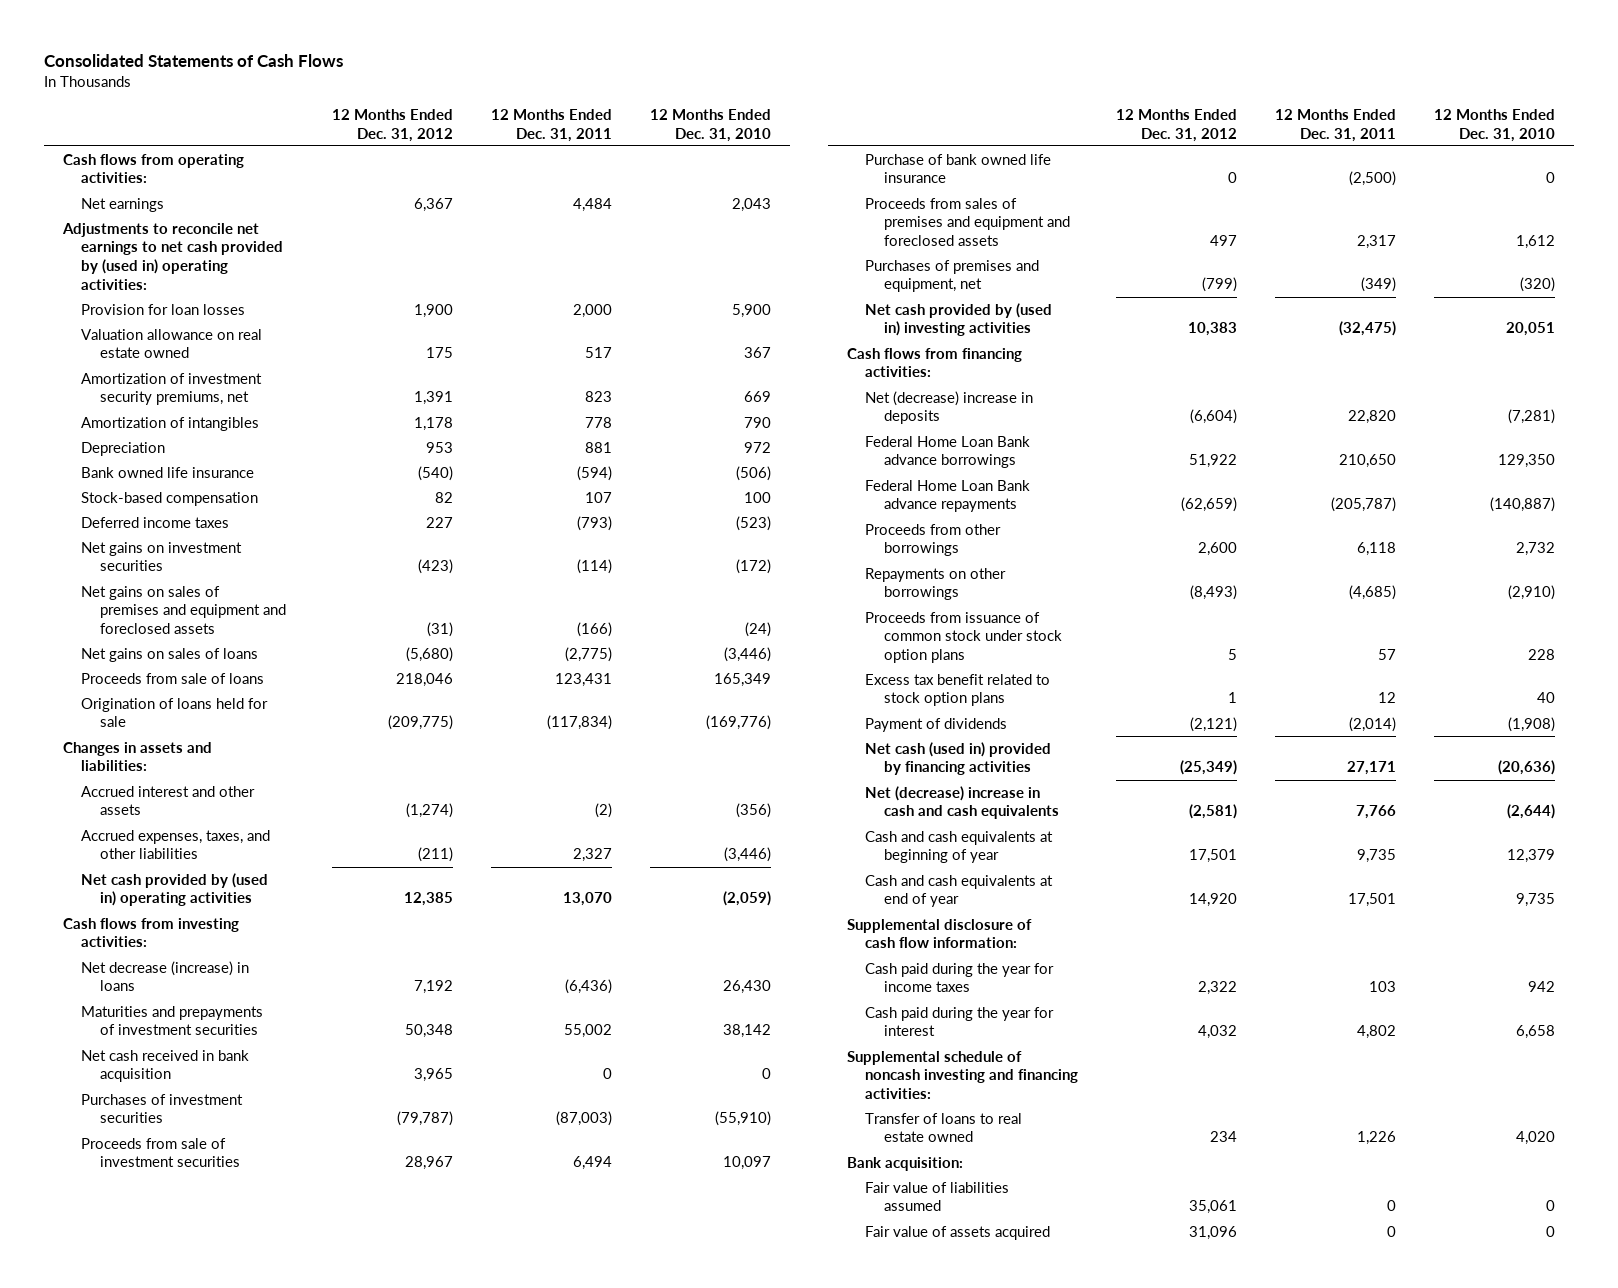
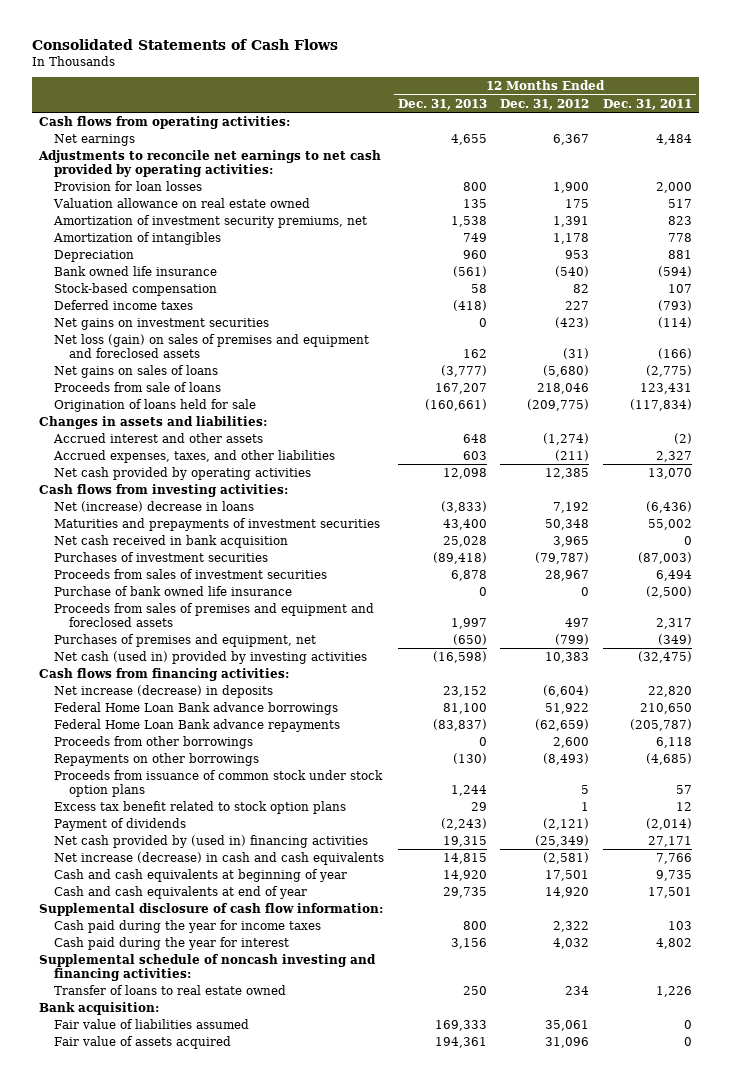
[650,109,772,142] 12 Months Ended Dec. 31, 2010 -> none
none -> [397,98,487,110] Dec. 31, 2013
[61,222,284,290] Adjustments to reconcile net earnings to net cash provided by (used in) operating activities: -> [37,149,381,178] Adjustments to reconcile net earnings to net cash provided by operating activities:
[81,585,286,635] Net gains on sales of premises and equipment and foreclosed assets -> [53,333,369,359] Net loss (gain) on sales of premises and equipment and foreclosed assets
[81,872,269,907] Net cash provided by (used in) operating activities -> [53,466,311,480] Net cash provided by operating activities
[81,960,250,992] Net decrease (increase) in loans -> [53,500,254,512] Net (increase) decrease in loans
[81,1137,240,1168] Proceeds from sale of investment securities -> [53,568,327,579] Proceeds from sales of investment securities
[865,302,1053,337] Net cash provided by (used in) investing activities -> [53,650,367,664] Net cash (used in) provided by investing activities
[865,390,1034,425] Net (decrease) increase in deposits -> [53,684,273,698] Net increase (decrease) in deposits
[865,741,1052,776] Net cash (used in) provided by financing activities -> [53,834,368,848] Net cash provided by (used in) financing activities
[865,785,1059,820] Net (decrease) increase in cash and cash equivalents -> [53,851,384,865] Net increase (decrease) in cash and cash equivalents

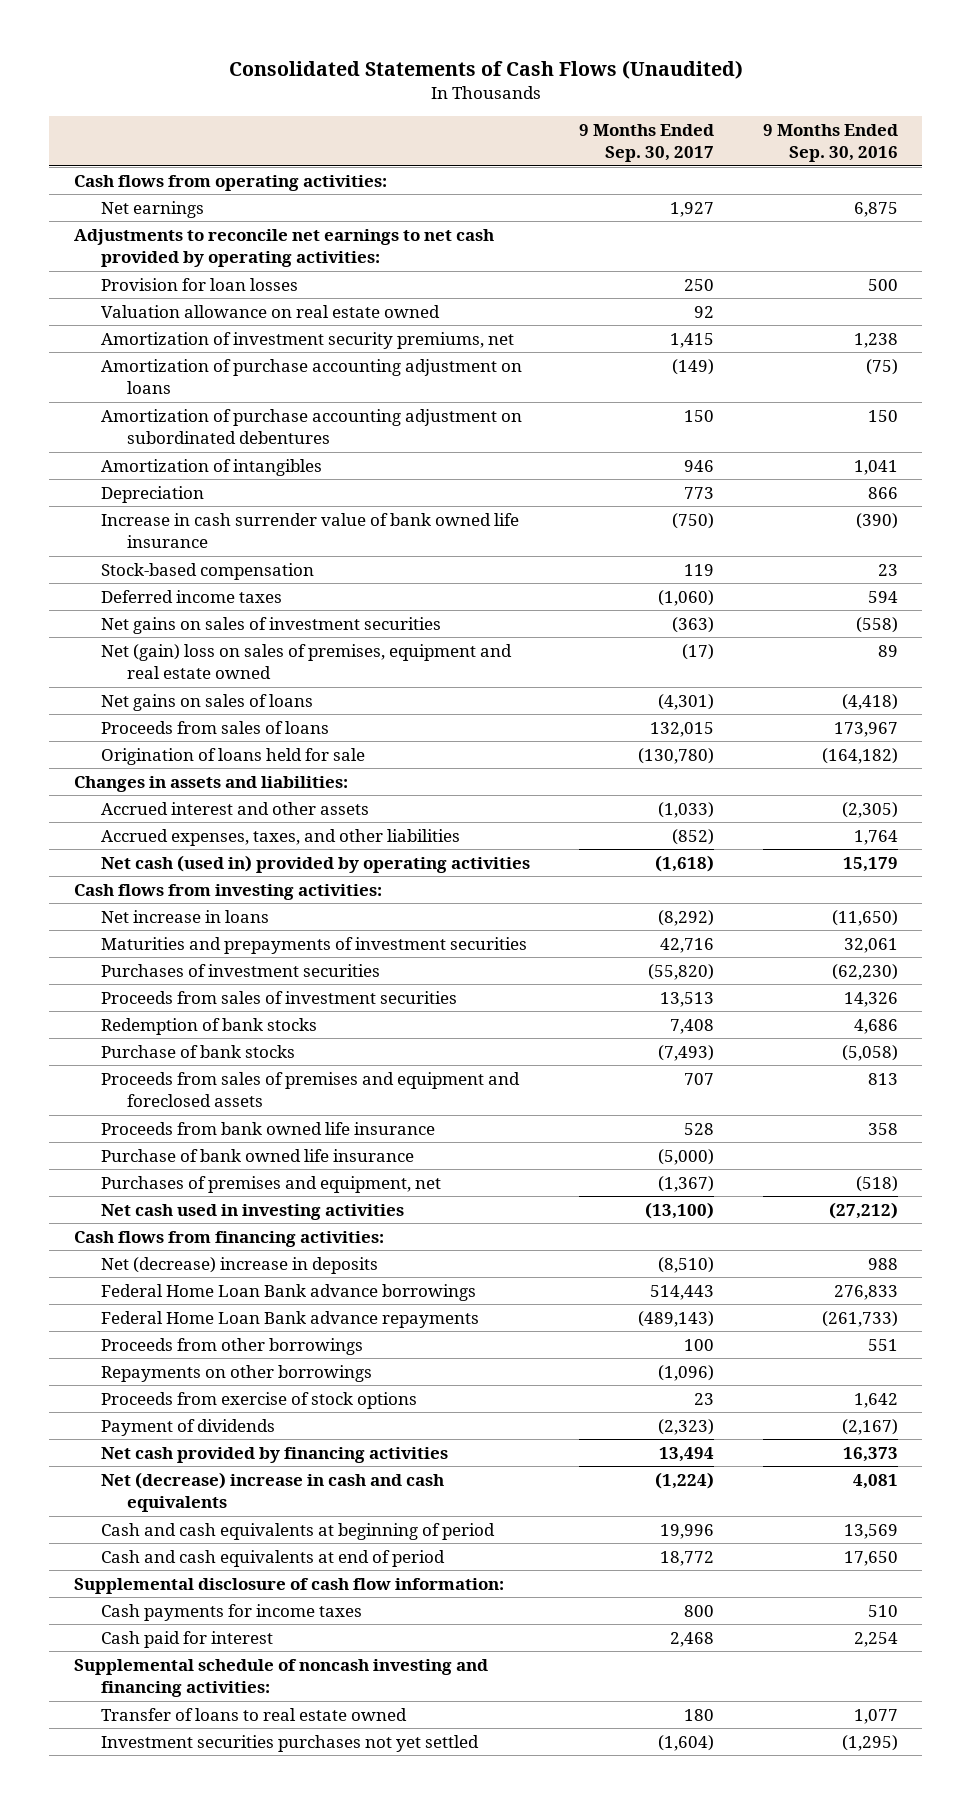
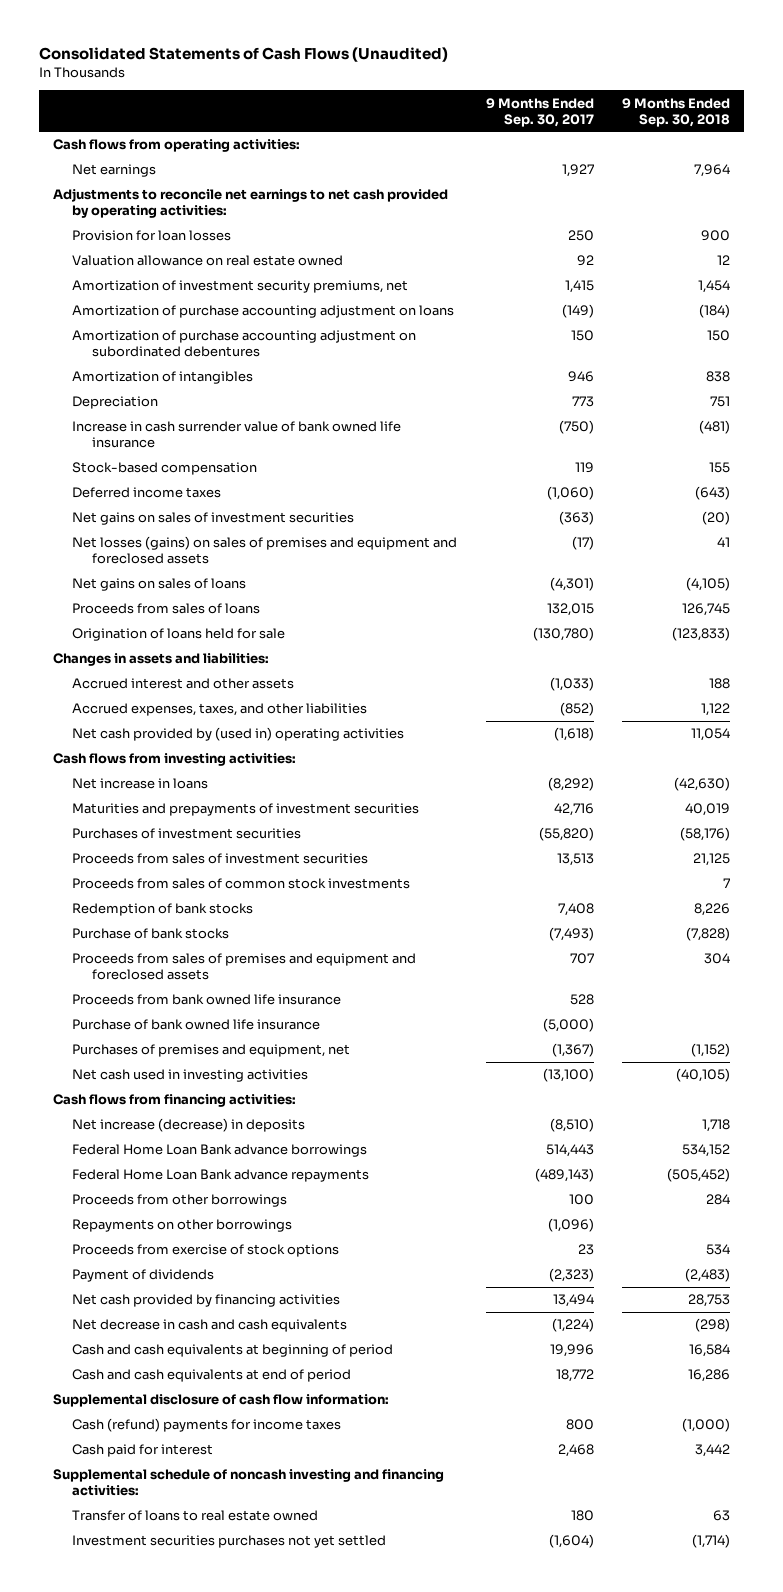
[762,123,898,162] 9 Months Ended Sep. 30, 2016 -> none
none -> [622,97,731,127] 9 Months Ended Sep. 30, 2018
[100,643,512,679] Net (gain) loss on sales of premises, equipment and real estate owned -> [72,536,458,565] Net losses (gains) on sales of premises and equipment and foreclosed assets
[100,854,530,873] Net cash (used in) provided by operating activities -> [72,727,405,742] Net cash provided by (used in) operating activities
none -> [72,878,411,890] Proceeds from sales of common stock investments
[100,1256,378,1274] Net (decrease) increase in deposits -> [72,1118,306,1133] Net increase (decrease) in deposits
[100,1471,444,1512] Net (decrease) increase in cash and cash equivalents -> [72,1319,348,1333] Net decrease in cash and cash equivalents
[100,1603,362,1621] Cash payments for income taxes -> [72,1418,342,1433] Cash (refund) payments for income taxes

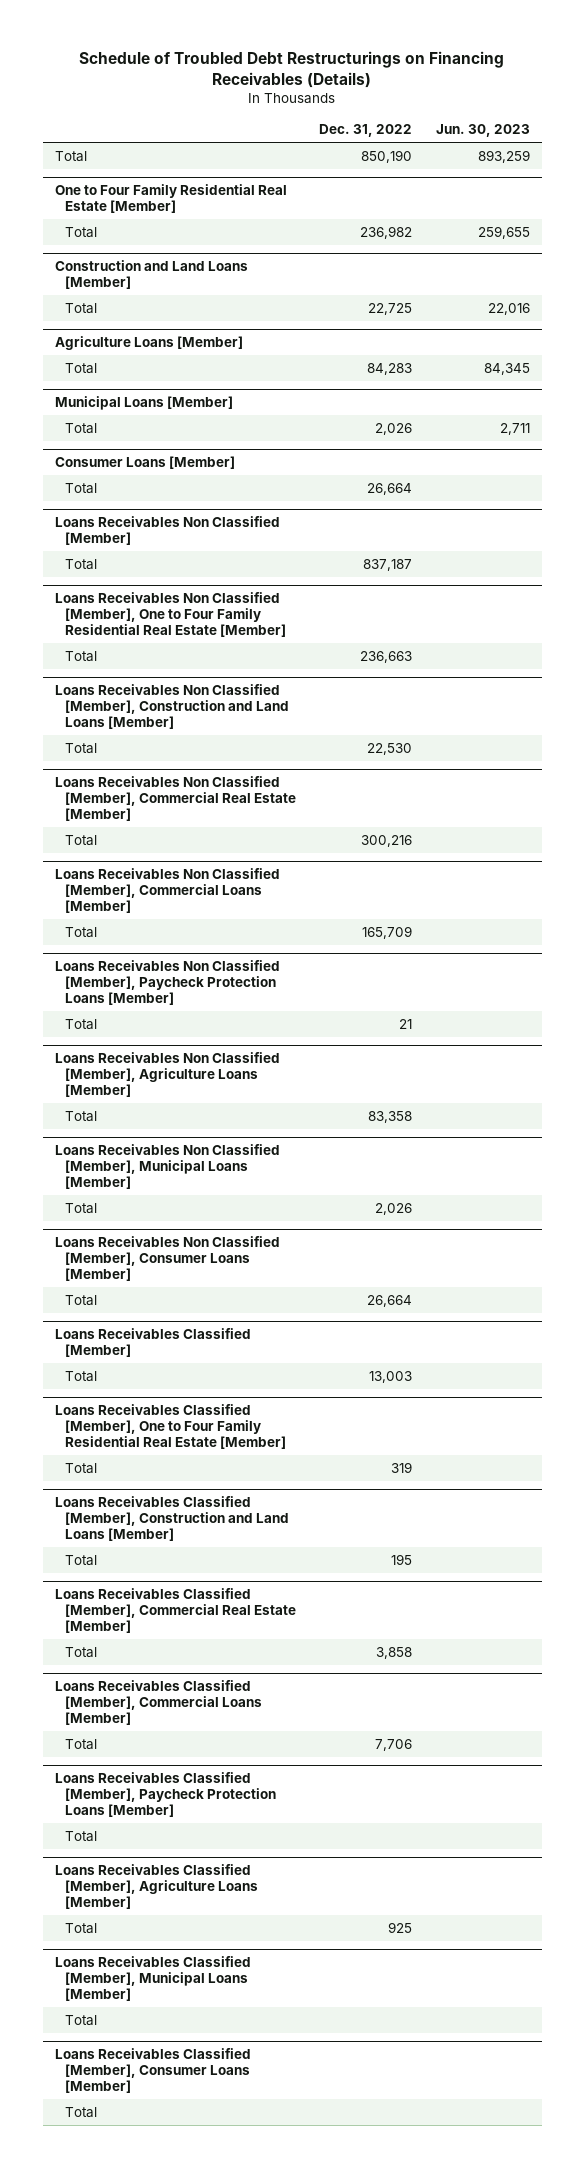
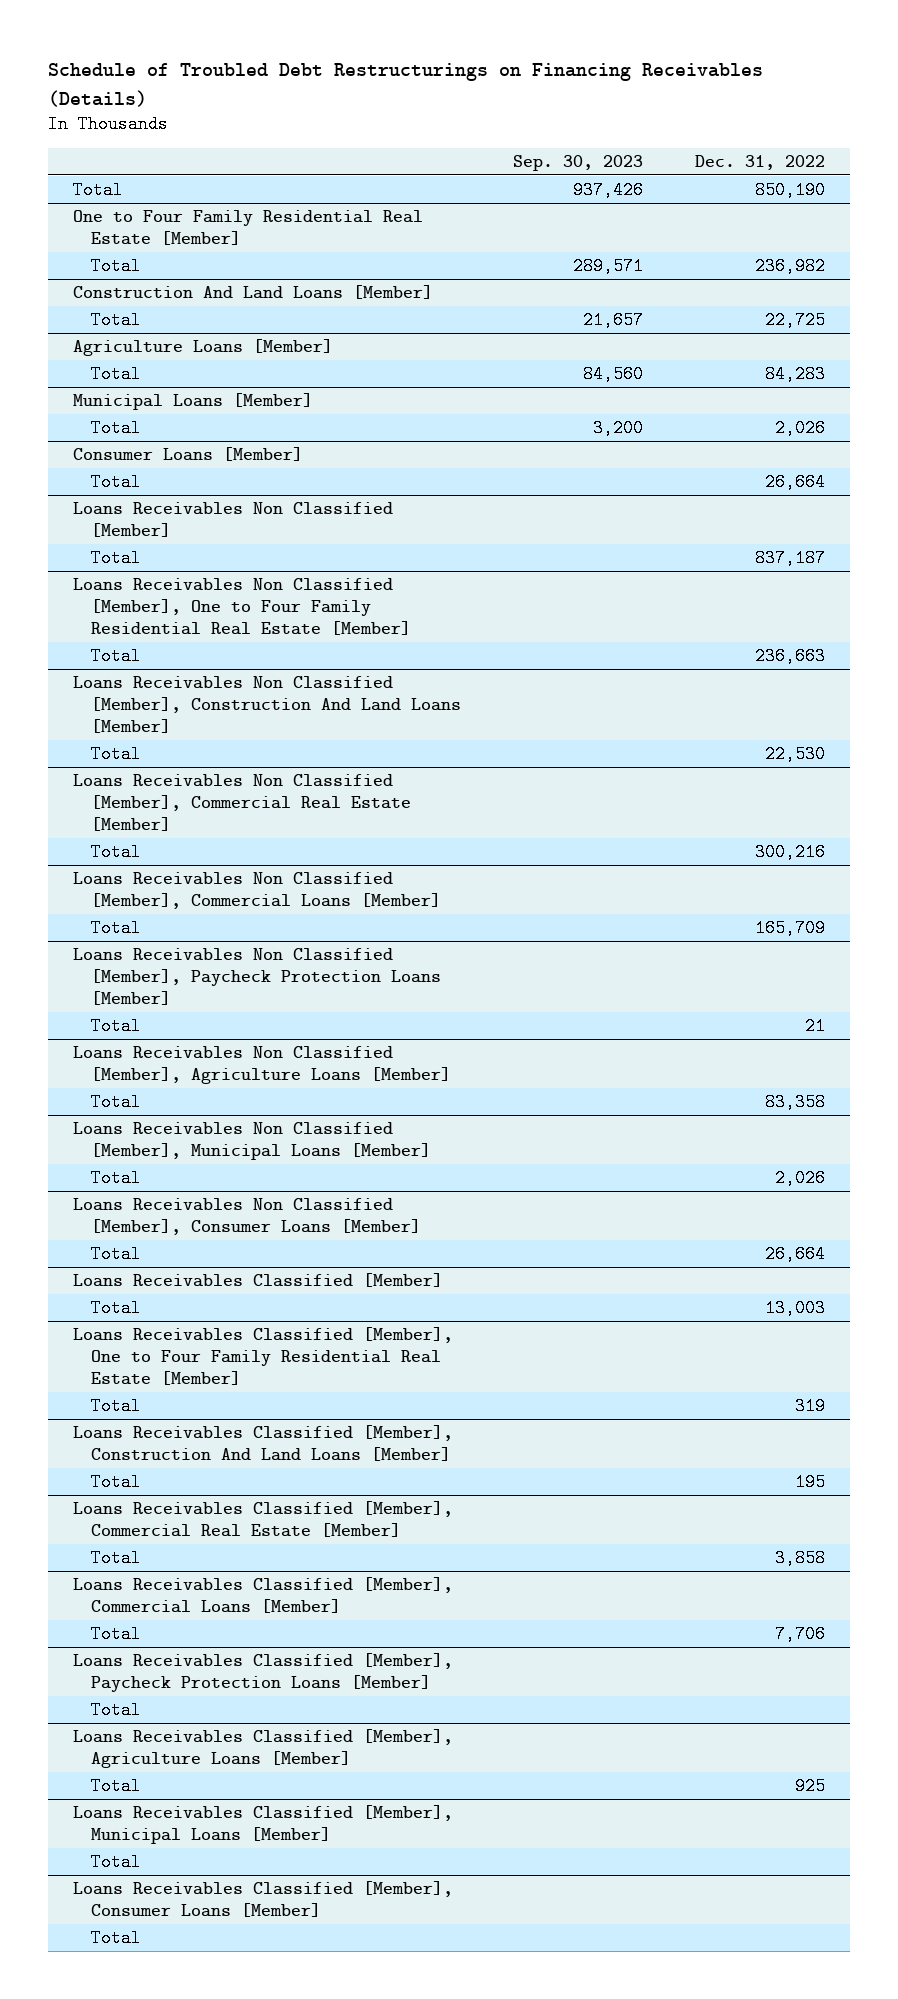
[435,124,530,138] Jun. 30, 2023 -> none
none -> [513,154,644,171] Sep. 30, 2023
[54,259,248,290] Construction and Land Loans [Member] -> [73,285,434,300] Construction And Land Loans [Member]
[54,683,289,730] Loans Receivables Non Classified [Member], Construction and Land Loans [Member] -> [73,676,462,734] Loans Receivables Non Classified [Member], Construction And Land Loans [Member]
[54,1495,289,1542] Loans Receivables Classified [Member], Construction and Land Loans [Member] -> [73,1425,454,1462] Loans Receivables Classified [Member], Construction And Land Loans [Member]

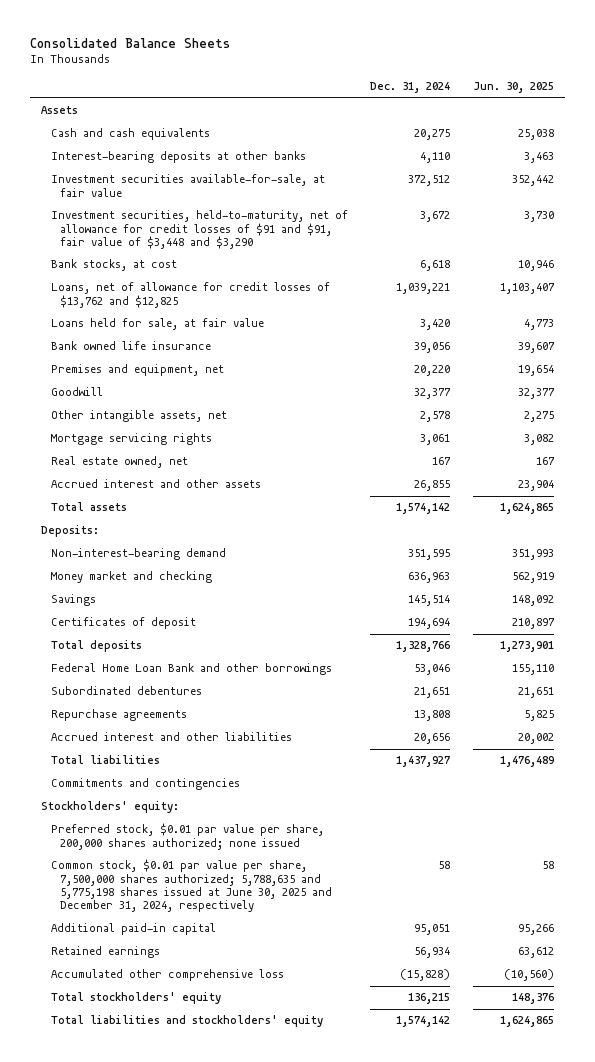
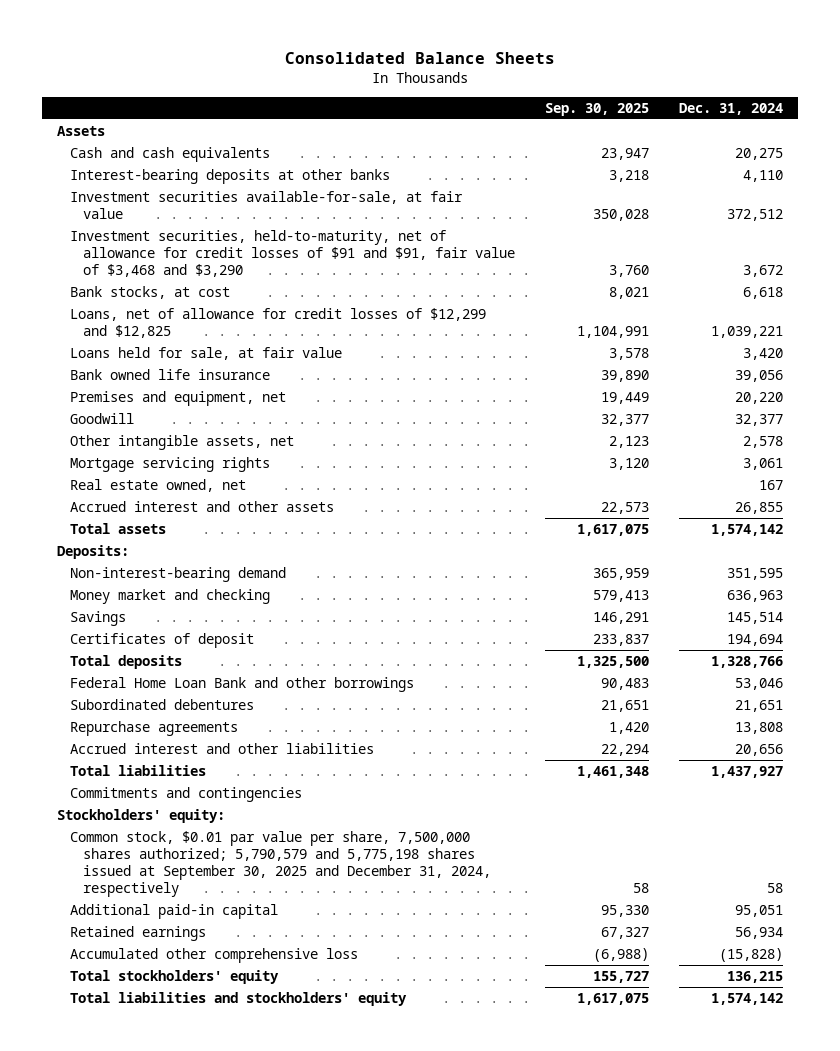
[473,82,555,94] Jun. 30, 2025 -> none
none -> [544,103,649,117] Sep. 30, 2025
[50,210,348,250] Investment securities, held-to-maturity, net of allowance for credit losses of $91 and $91, fair value of $3,448 and $3,290 -> [69,230,515,278] Investment securities, held-to-maturity, net of allowance for credit losses of $91 and $91, fair value of $3,468 and $3,290
[50,282,330,308] Loans, net of allowance for credit losses of $13,762 and $12,825 -> [69,308,486,339] Loans, net of allowance for credit losses of $12,299 and $12,825
[50,823,324,850] Preferred stock, $0.01 par value per share, 200,000 shares authorized; none issued -> none
[50,859,333,913] Common stock, $0.01 par value per share, 7,500,000 shares authorized; 5,788,635 and 5,775,198 shares issued at June 30, 2025 and December 31, 2024, respectively -> [69,831,491,898] Common stock, $0.01 par value per share, 7,500,000 shares authorized; 5,790,579 and 5,775,198 shares issued at September 30, 2025 and December 31, 2024, respectively

